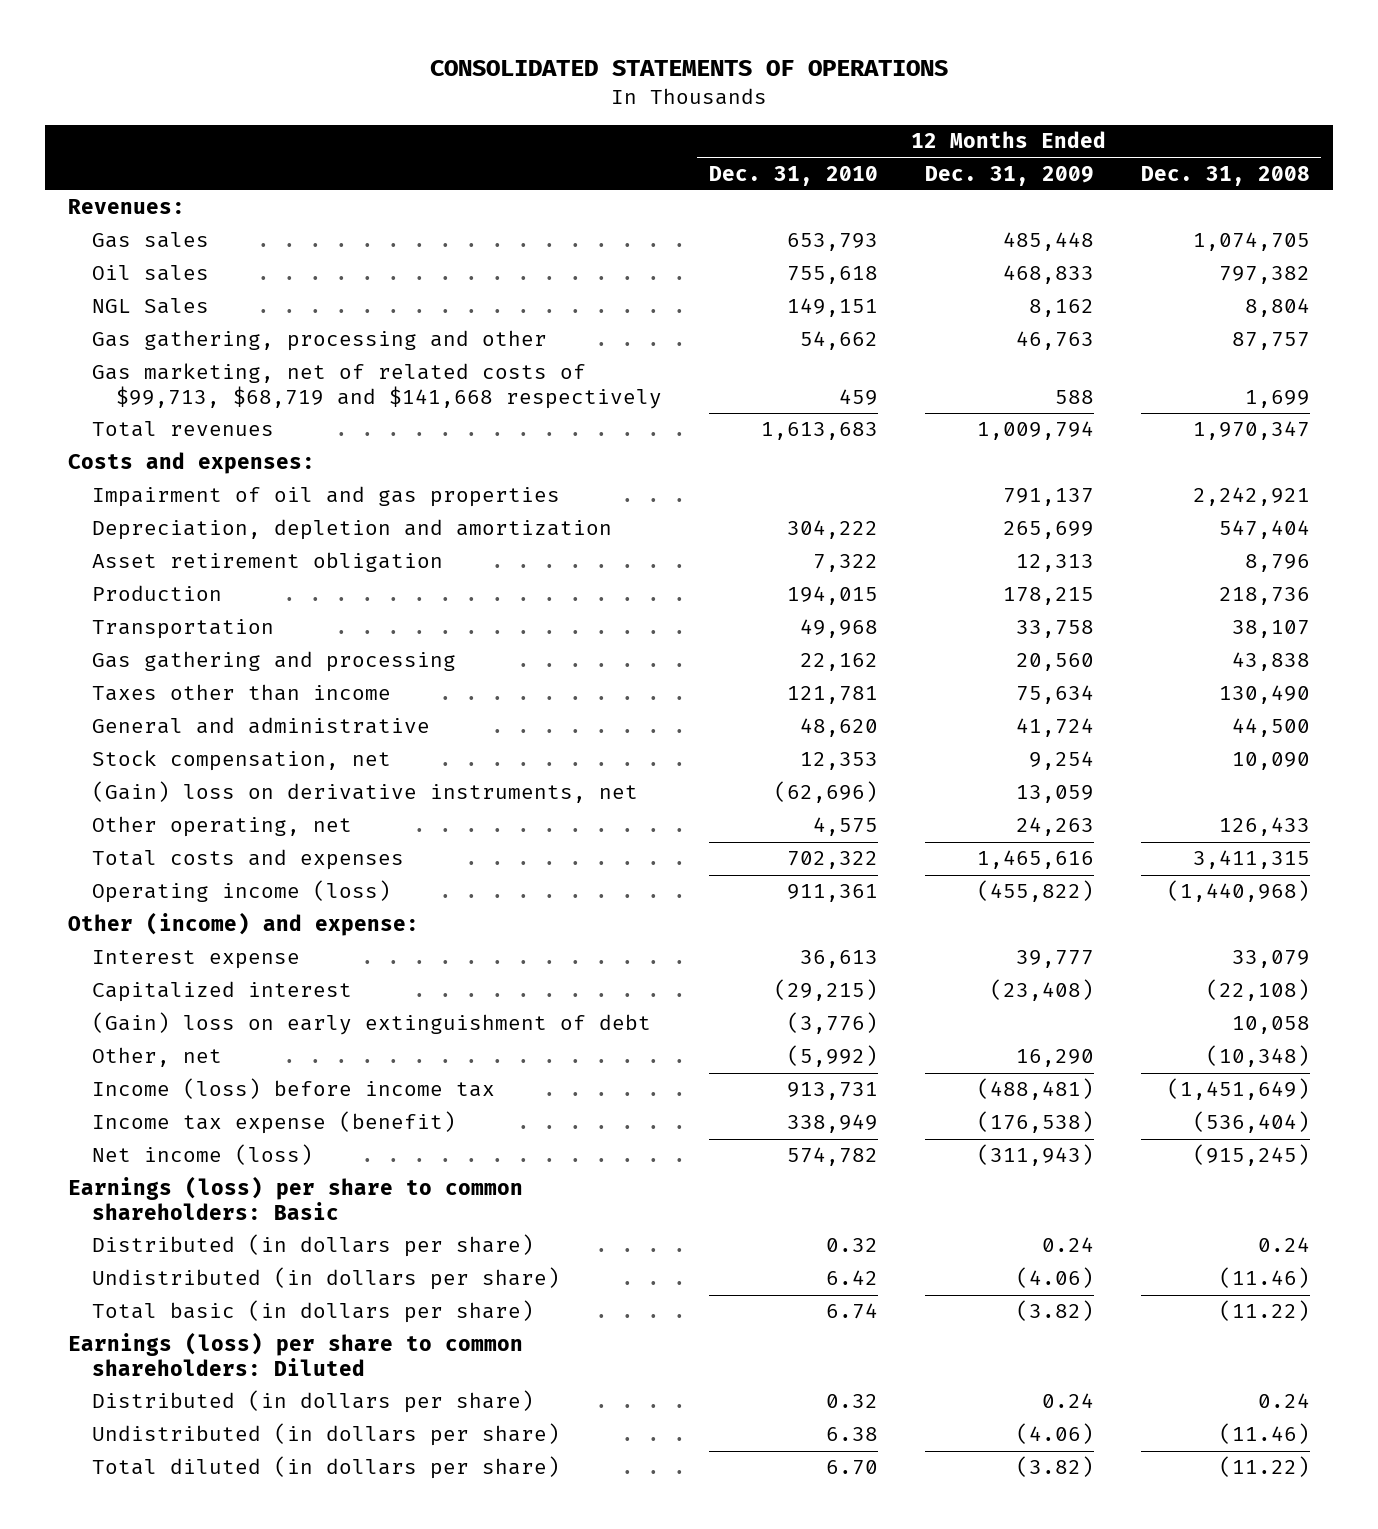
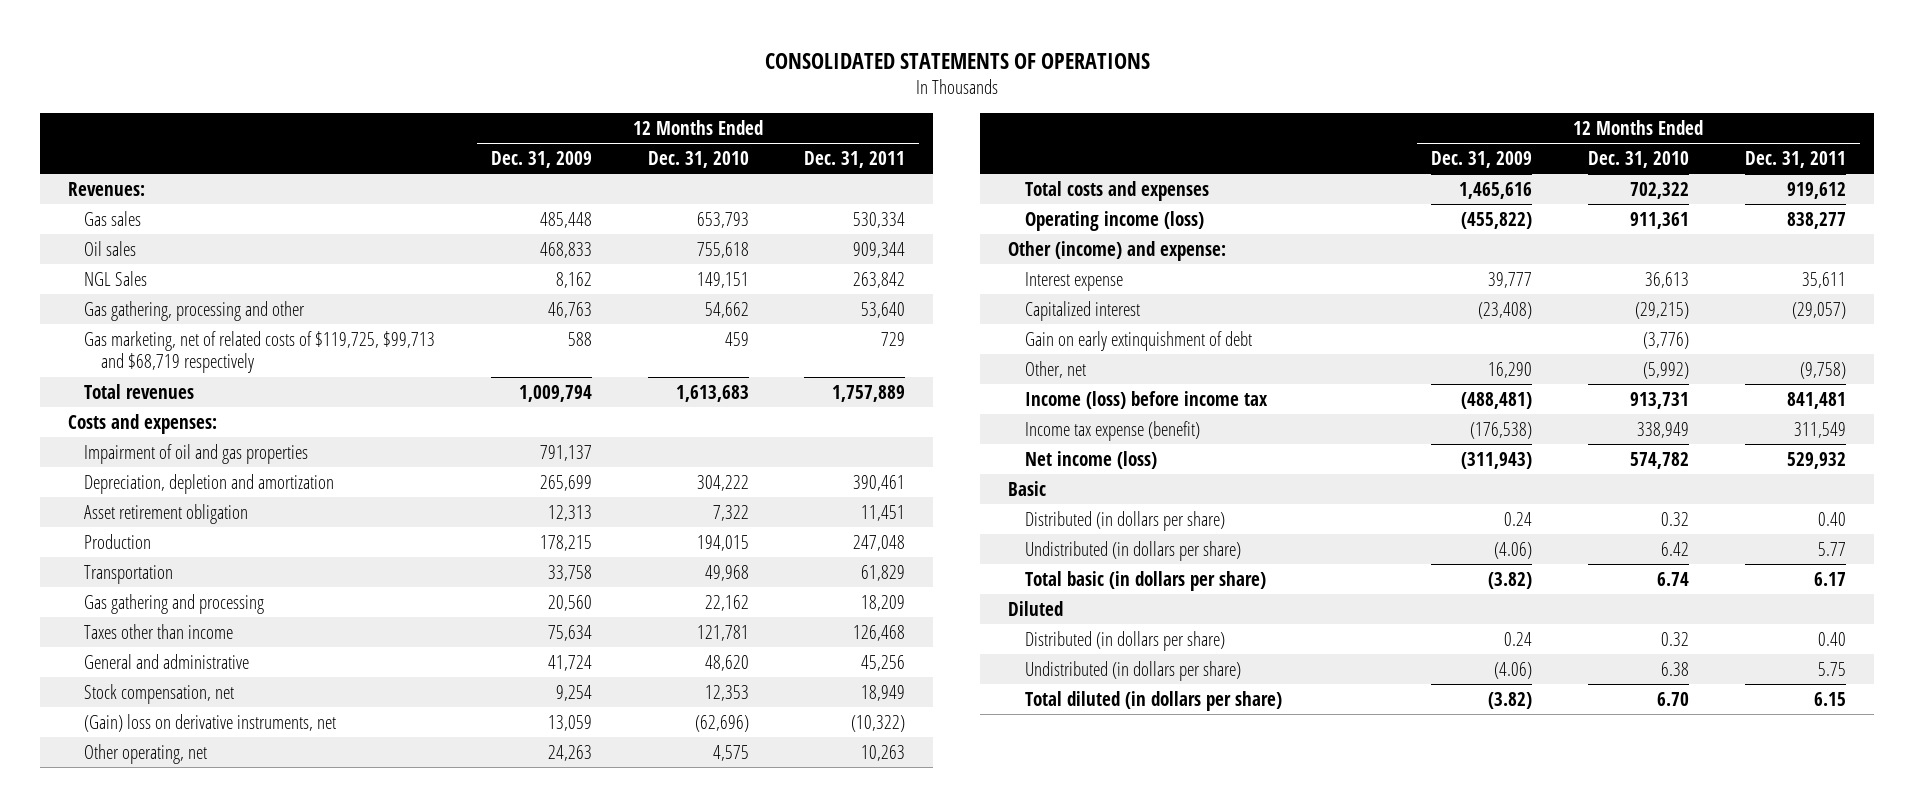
[1140,165,1310,186] Dec. 31, 2008 -> none
none -> [804,150,906,168] Dec. 31, 2011
[92,363,663,410] Gas marketing, net of related costs of $99,713, $68,719 and $141,668 respectively -> [84,330,436,374] Gas marketing, net of related costs of $119,725, $99,713 and $68,719 respectively
[92,1012,652,1036] (Gain) loss on early extinguishment of debt -> [1024,330,1252,351] Gain on early extinquishment of debt
[67,1176,523,1221] Earnings (loss) per share to common shareholders: Basic -> [1008,480,1047,496] Basic
[67,1332,523,1377] Earnings (loss) per share to common shareholders: Diluted -> [1008,600,1064,616] Diluted

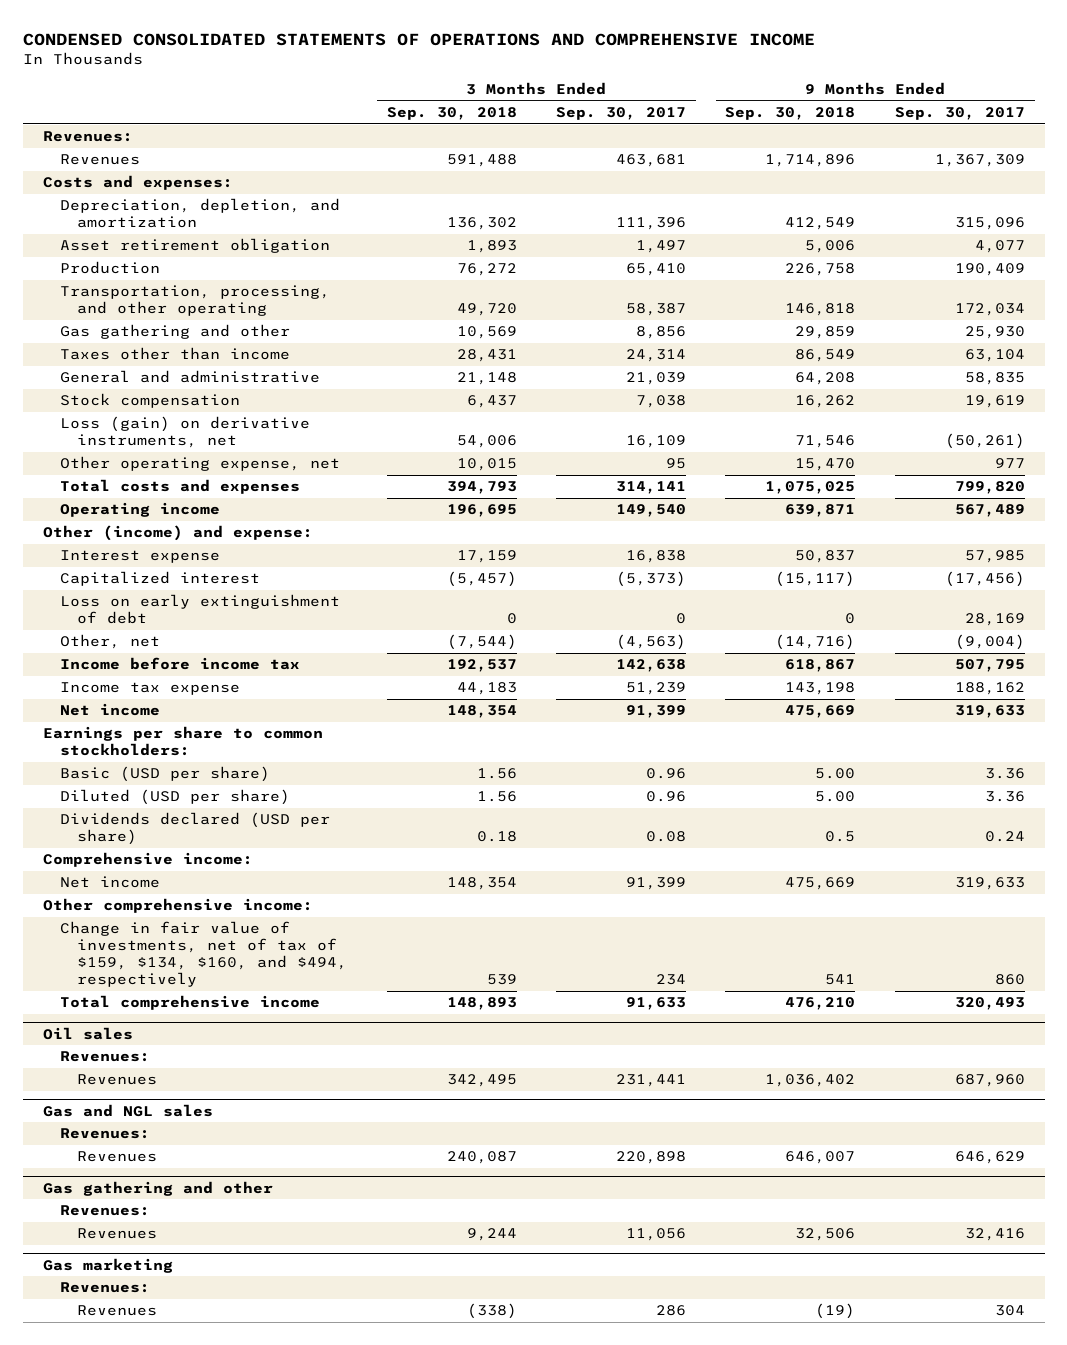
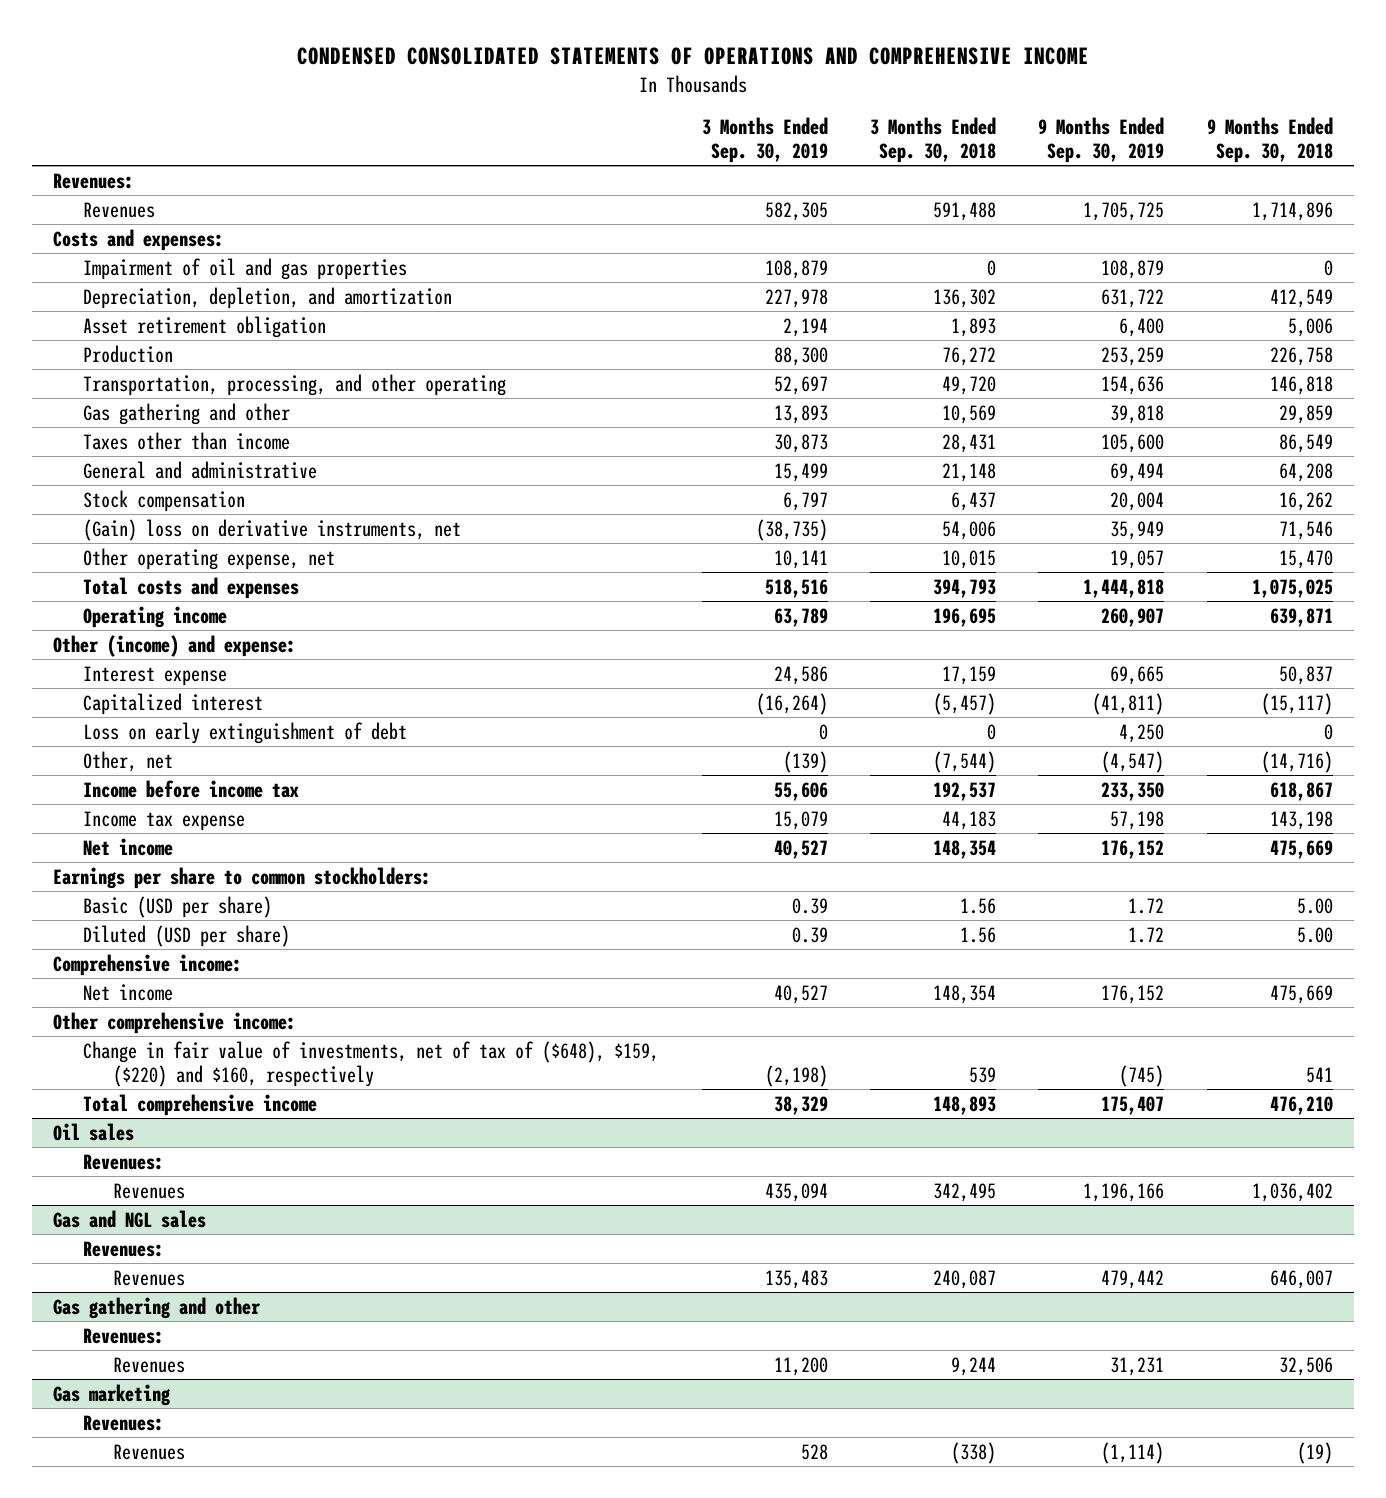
[556,107,687,121] Sep. 30, 2017 -> none
[894,107,1025,121] Sep. 30, 2017 -> none
none -> [701,117,828,164] 3 Months Ended Sep. 30, 2019
none -> [1038,117,1165,164] 9 Months Ended Sep. 30, 2019
none -> [83,257,408,280] Impairment of oil and gas properties
[59,416,310,449] Loss (gain) on derivative instruments, net -> [83,518,462,541] (Gain) loss on derivative instruments, net
[59,812,330,846] Dividends declared (USD per share) -> none
[59,921,348,987] Change in fair value of investments, net of tax of $159, $134, $160, and $494, respectively -> [83,1040,660,1087] Change in fair value of investments, net of tax of ($648), $159, ($220) and $160, respectively

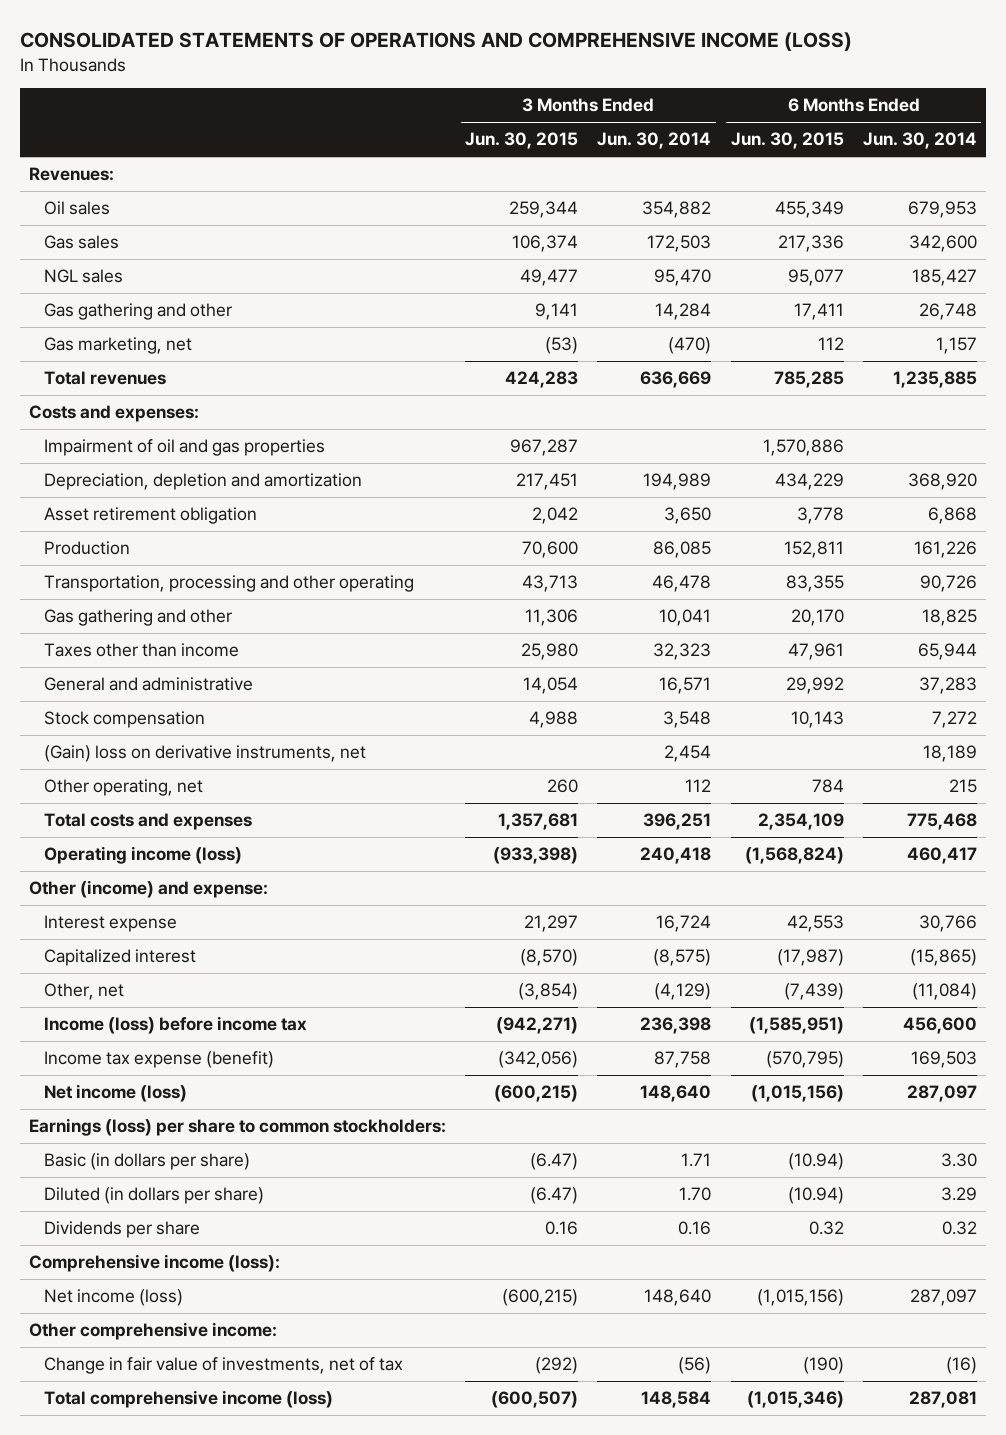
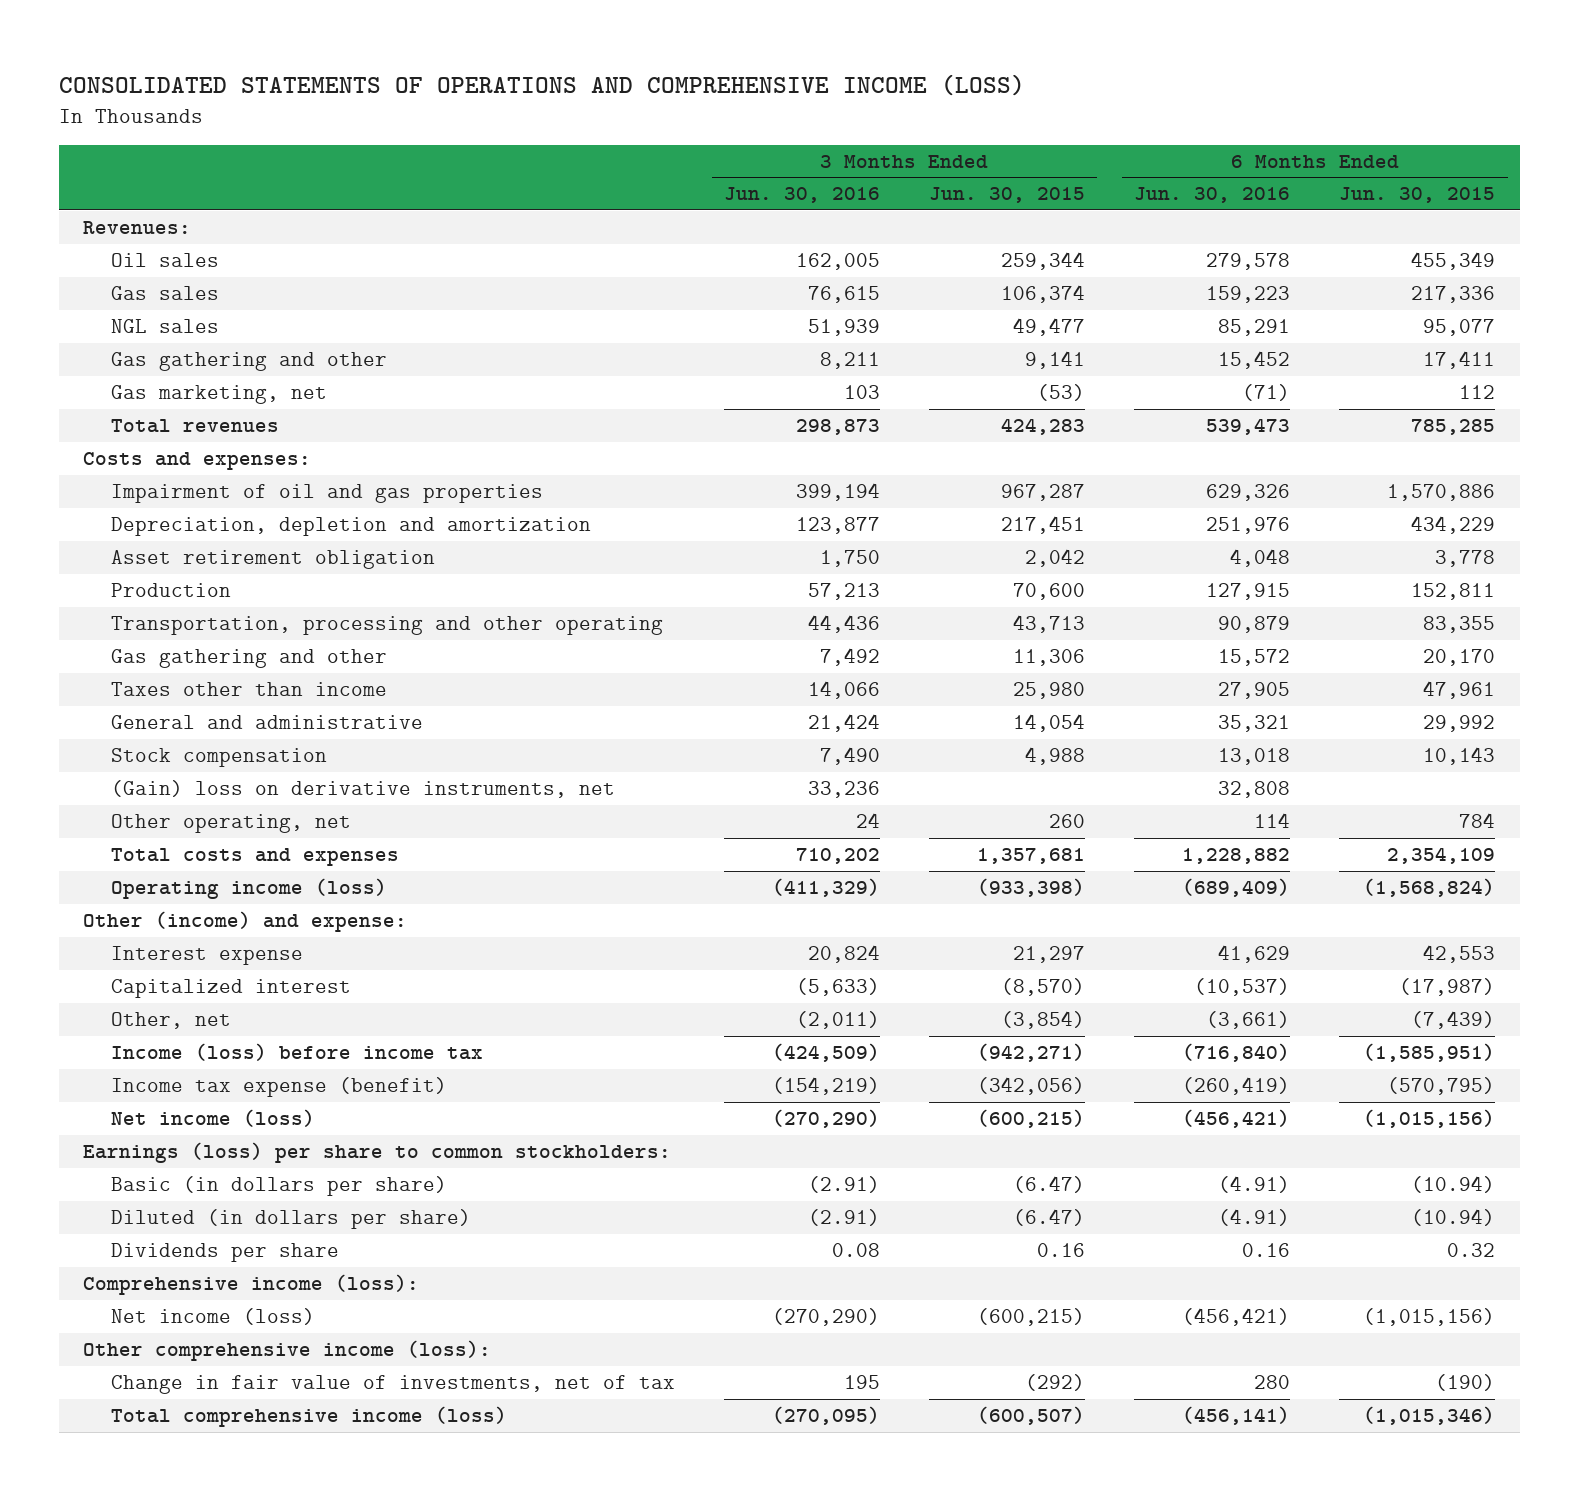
[597,132,712,150] Jun. 30, 2014 -> none
[862,132,977,150] Jun. 30, 2014 -> none
none -> [723,187,880,204] Jun. 30, 2016
none -> [1134,187,1291,204] Jun. 30, 2016
[29,1322,278,1341] Other comprehensive income: -> [83,1340,492,1362] Other comprehensive income (loss):

